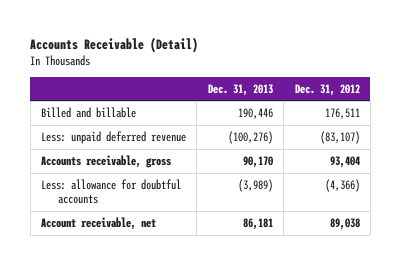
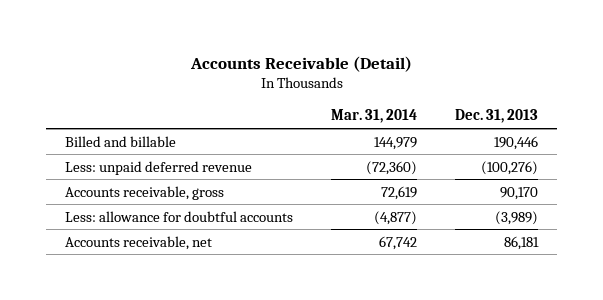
[294,83,360,96] Dec. 31, 2012 -> none
none -> [331,109,418,124] Mar. 31, 2014
[41,216,157,230] Account receivable, net -> [65,235,213,250] Accounts receivable, net

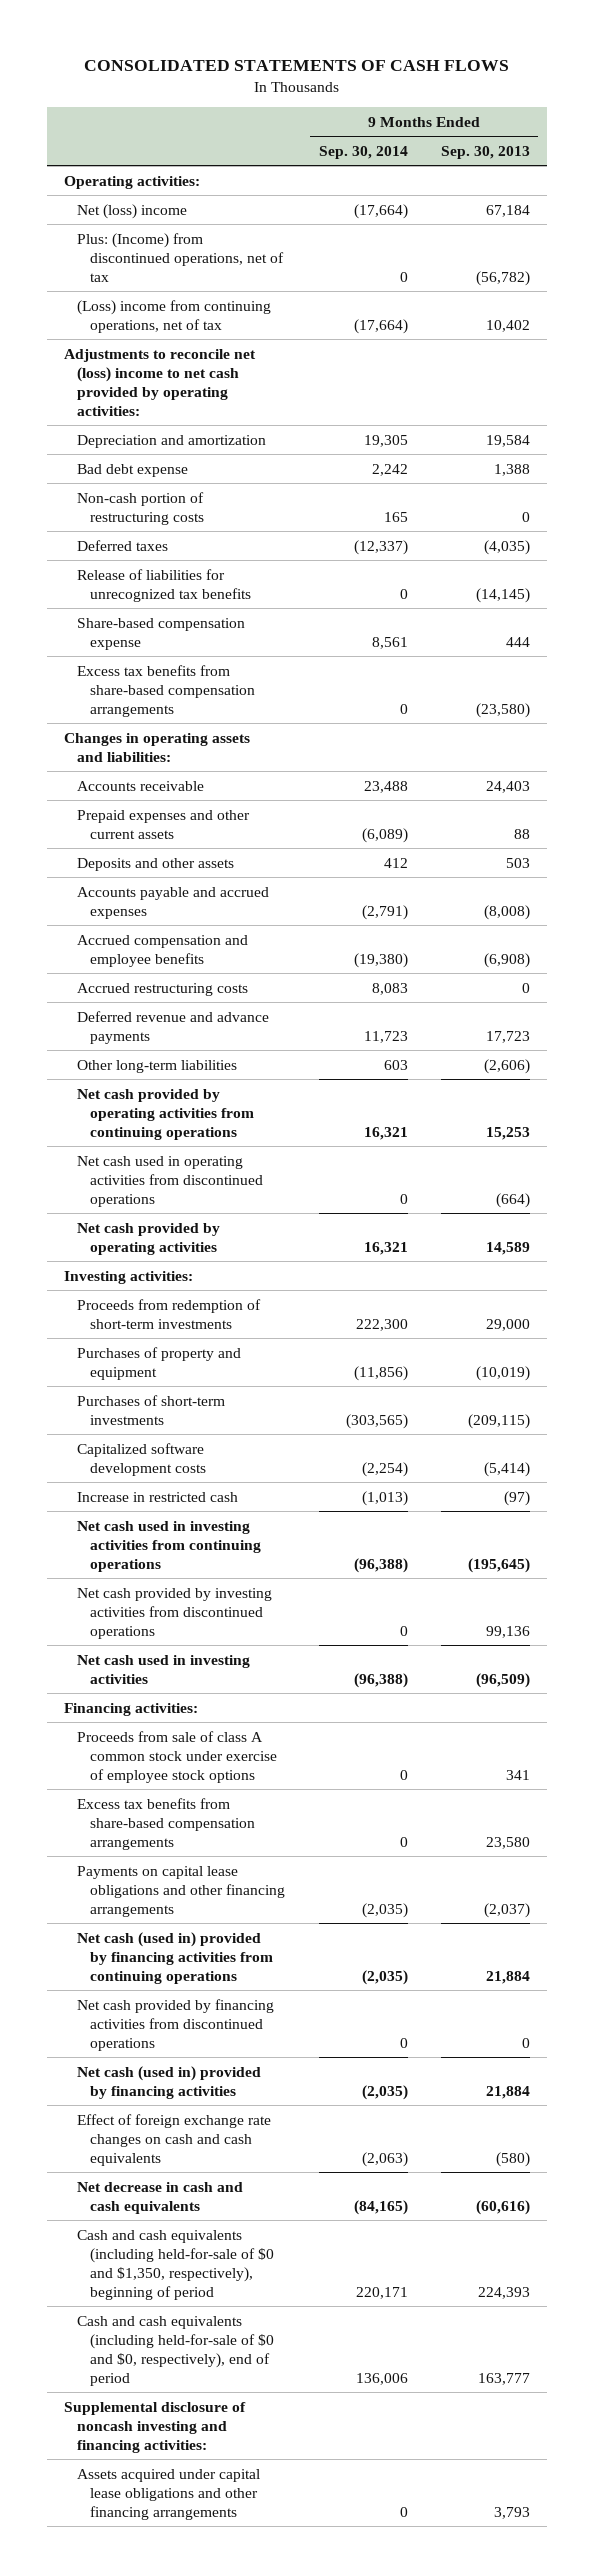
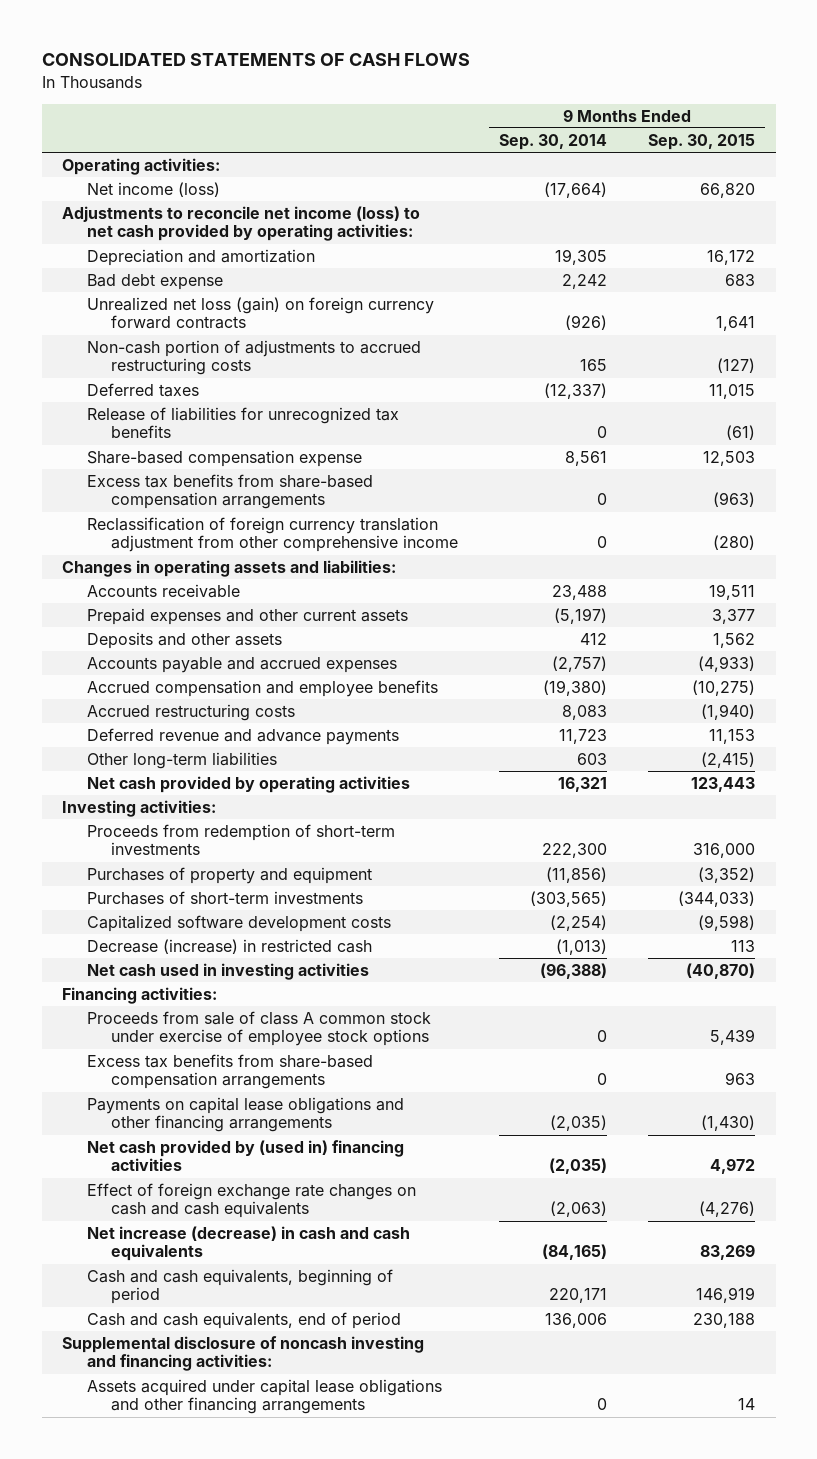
[441,145,531,159] Sep. 30, 2013 -> none
none -> [647,133,755,150] Sep. 30, 2015
[77,232,285,282] Plus: (Income) from discontinued operations, net of tax -> none
[77,299,272,333] (Loss) income from continuing operations, net of tax -> none
[77,203,188,219] Net (loss) income -> [86,181,220,197] Net income (loss)
[64,348,257,416] Adjustments to reconcile net (loss) income to net cash provided by operating activities: -> [62,205,421,242] Adjustments to reconcile net income (loss) to net cash provided by operating activities:
none -> [86,296,434,330] Unrealized net loss (gain) on foreign currency forward contracts
[77,491,205,525] Non-cash portion of restructuring costs -> [86,339,421,376] Non-cash portion of adjustments to accrued restructuring costs
none -> [86,516,458,553] Reclassification of foreign currency translation adjustment from other comprehensive income
[361,827,408,843] (6,089) -> [553,607,607,624] (5,197)
[361,904,408,920] (2,791) -> [551,655,607,672] (2,757)
[77,1088,255,1140] Net cash provided by operating activities from continuing operations -> none
[77,1155,264,1207] Net cash used in operating activities from discontinued operations -> none
[77,1520,262,1572] Net cash used in investing activities from continuing operations -> none
[77,1587,273,1639] Net cash provided by investing activities from discontinued operations -> none
[77,1491,239,1502] Increase in restricted cash -> [86,938,372,954] Decrease (increase) in restricted cash
[77,1998,275,2051] Net cash provided by financing activities from discontinued operations -> none
[77,2065,262,2099] Net cash (used in) provided by financing activities -> none
[77,1931,274,1984] Net cash (used in) provided by financing activities from continuing operations -> [86,1139,404,1172] Net cash provided by (used in) financing activities
[77,2181,244,2214] Net decrease in cash and cash equivalents -> [86,1225,410,1262] Net increase (decrease) in cash and cash equivalents
[77,2229,275,2300] Cash and cash equivalents (including held-for-sale of $0 and $1,350, respectively), beginning of period -> [86,1268,393,1305] Cash and cash equivalents, beginning of period
[77,2315,275,2386] Cash and cash equivalents (including held-for-sale of $0 and $0, respectively), end of period -> [86,1311,401,1329] Cash and cash equivalents, end of period

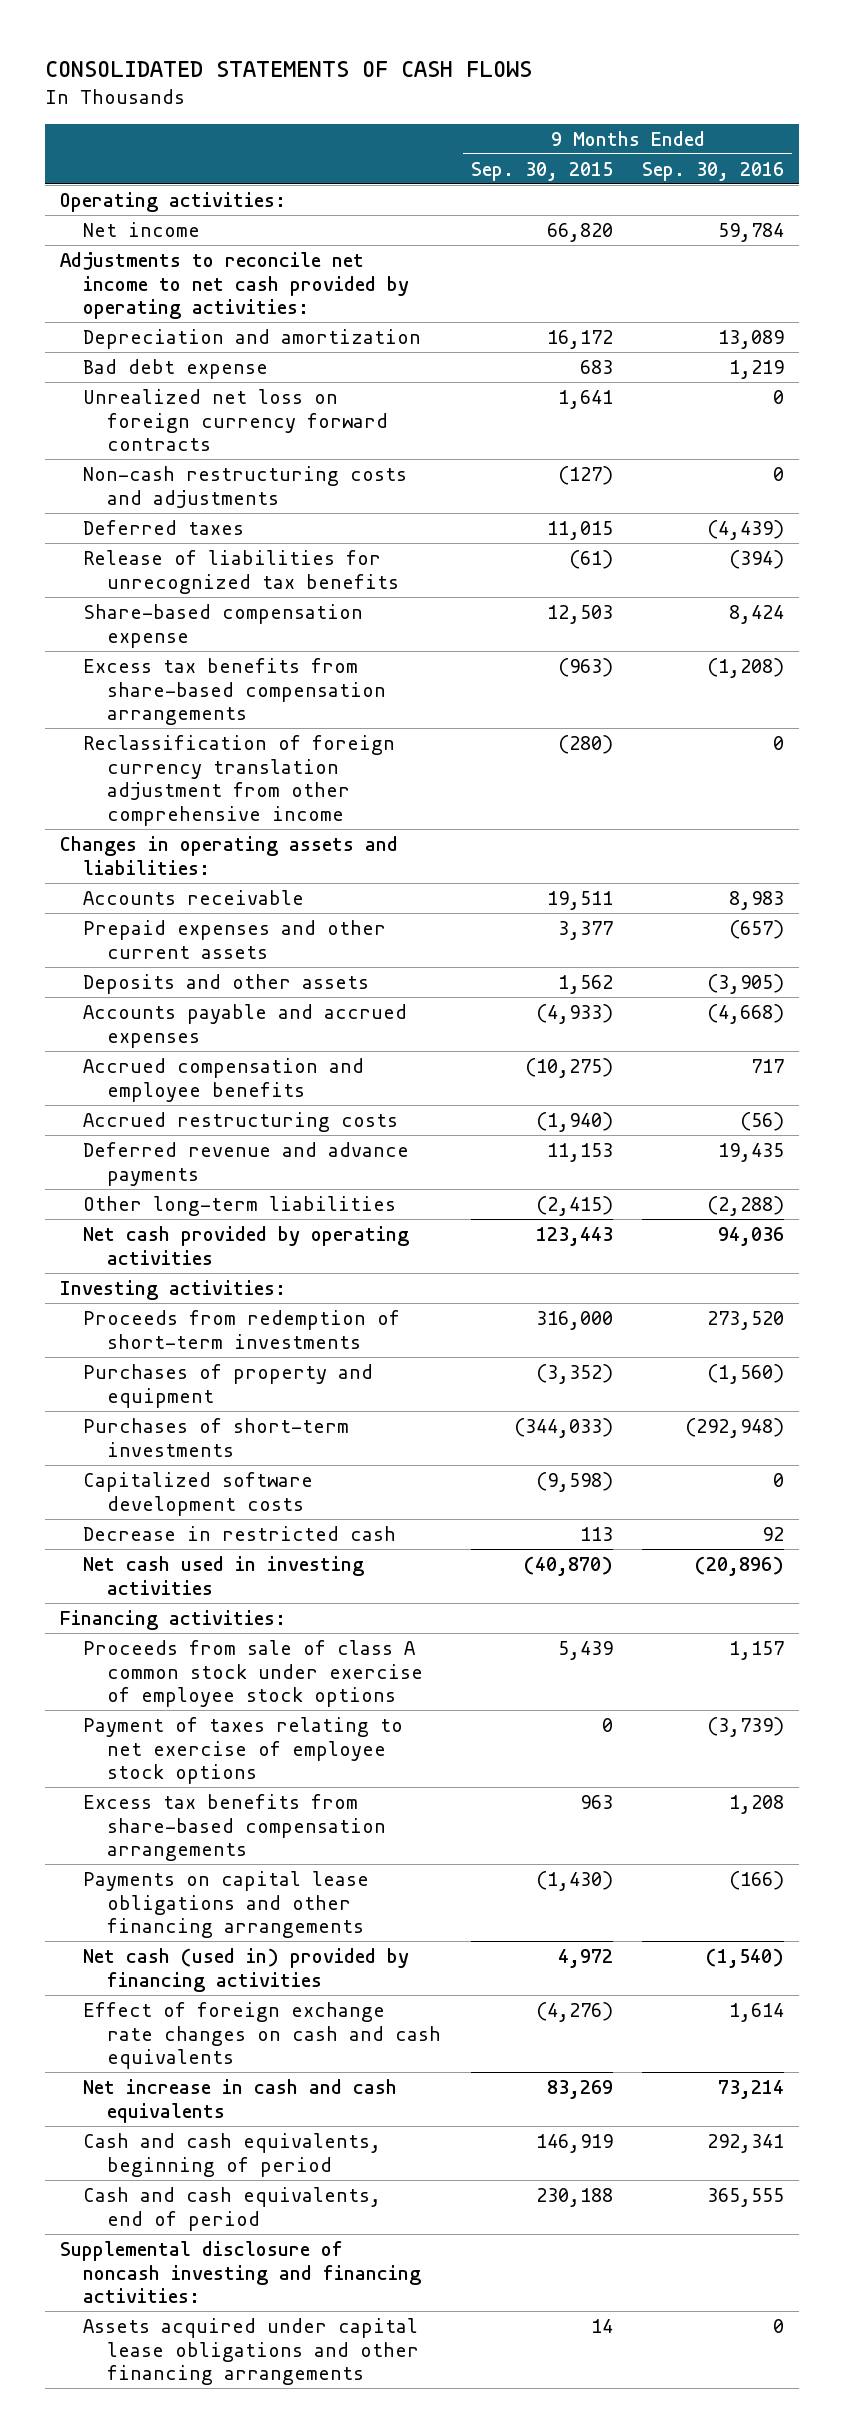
[498,133,607,150] Sep. 30, 2014 -> none
none -> [642,161,785,181] Sep. 30, 2016
[86,181,220,197] Net income (loss) -> [83,221,201,237] Net income
[62,205,421,242] Adjustments to reconcile net income (loss) to net cash provided by operating activities: -> [60,251,410,320] Adjustments to reconcile net income to net cash provided by operating activities:
[86,296,434,330] Unrealized net loss (gain) on foreign currency forward contracts -> [83,388,388,452] Unrealized net loss on foreign currency forward contracts
[86,339,421,376] Non-cash portion of adjustments to accrued restructuring costs -> [83,465,408,508] Non-cash restructuring costs and adjustments
[86,938,372,954] Decrease (increase) in restricted cash -> [83,1525,397,1541] Decrease in restricted cash
none -> [83,1716,404,1785] Payment of taxes relating to net exercise of employee stock options
[86,1139,404,1172] Net cash provided by (used in) financing activities -> [83,1947,410,1992] Net cash (used in) provided by financing activities
[86,1225,410,1262] Net increase (decrease) in cash and cash equivalents -> [83,2078,398,2123] Net increase in cash and cash equivalents

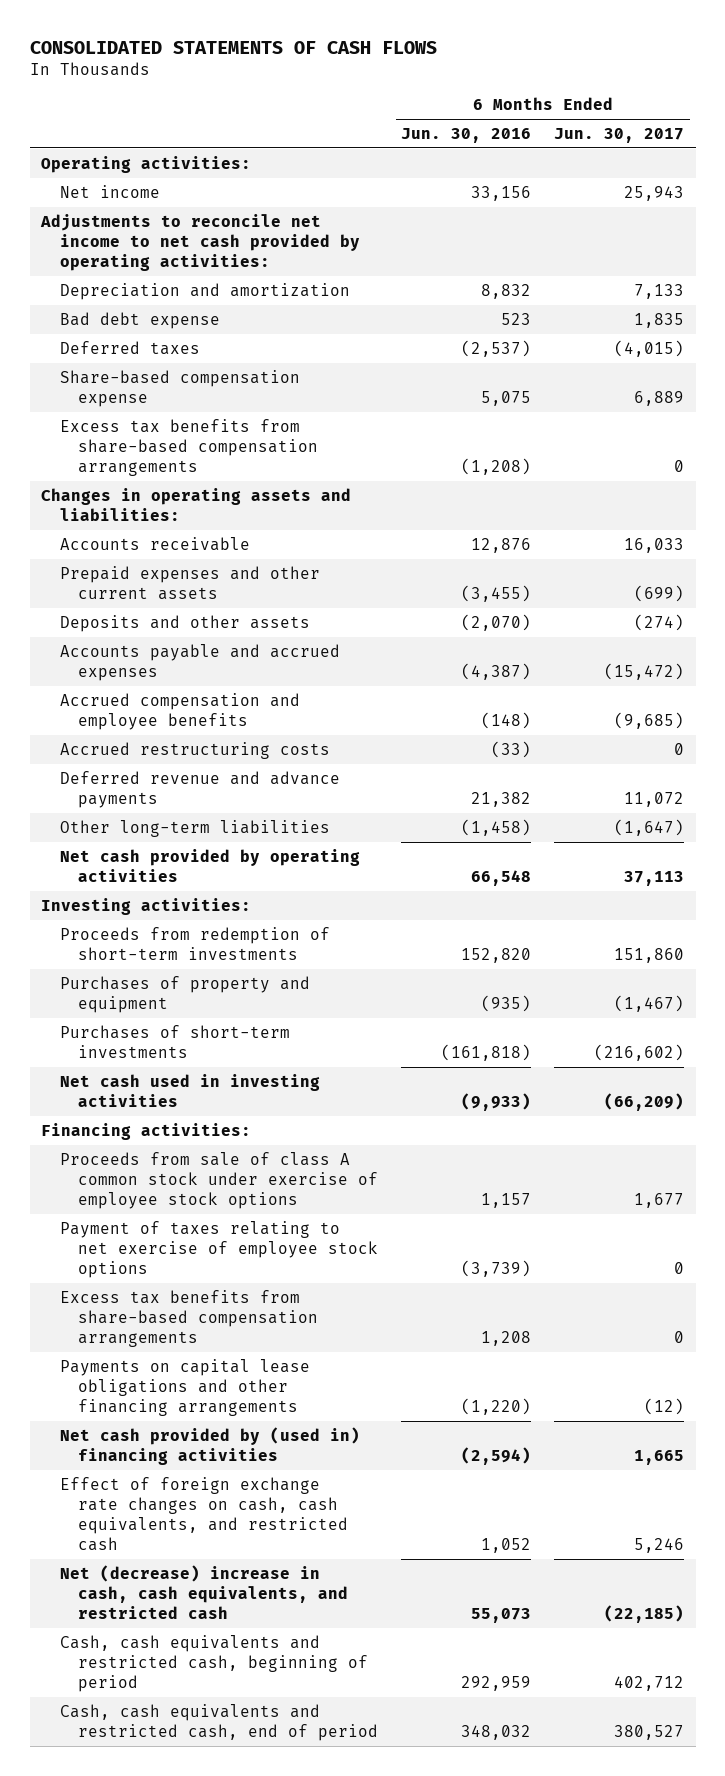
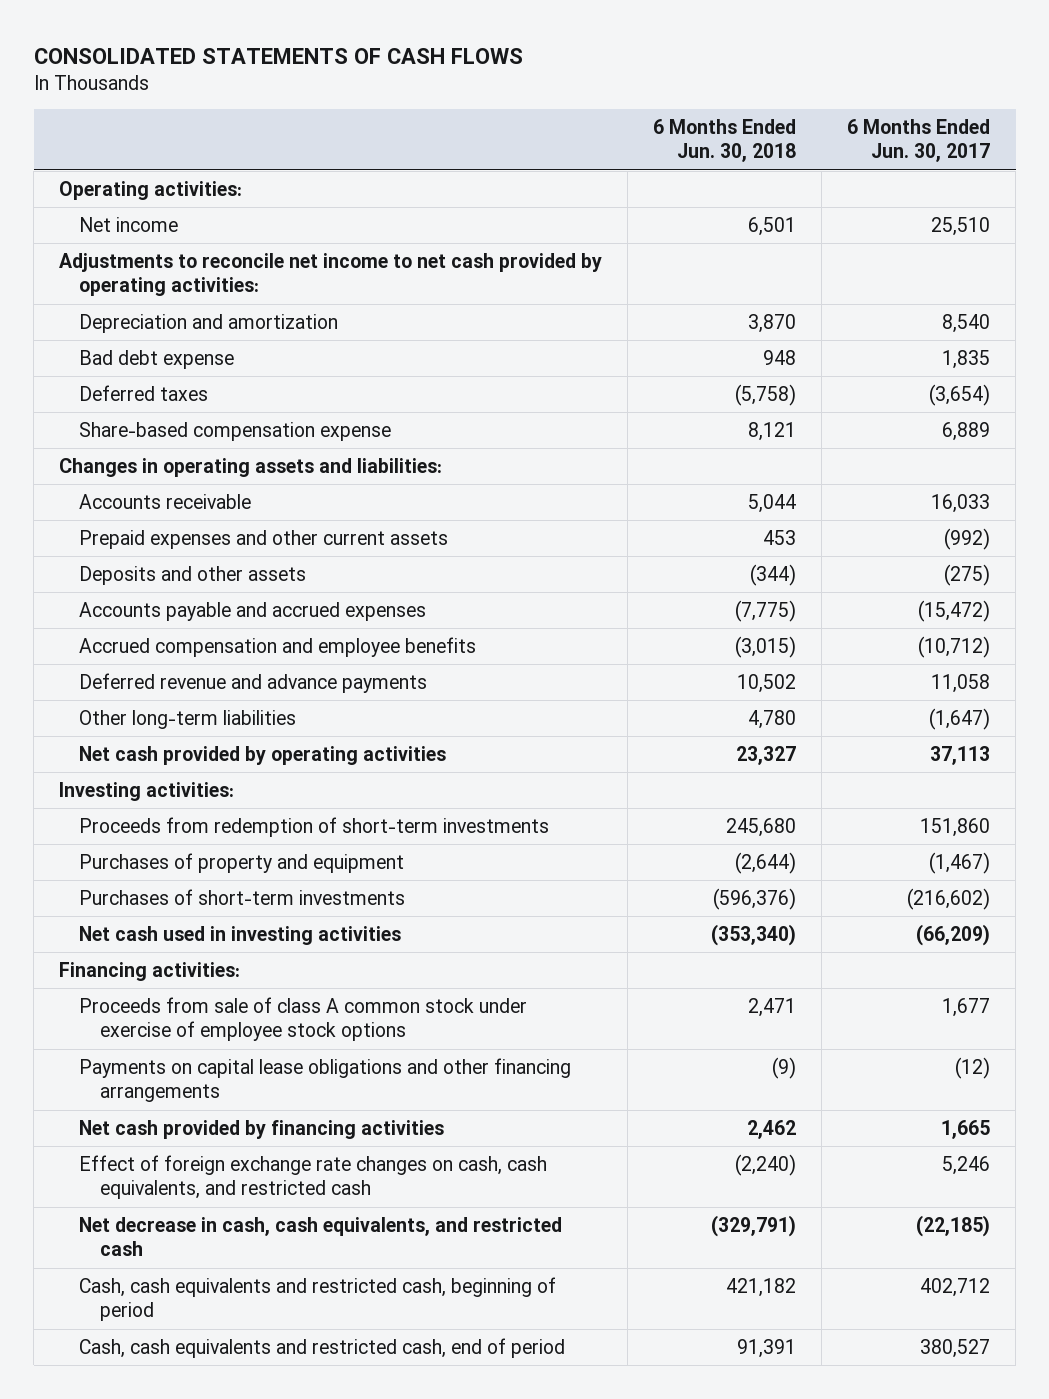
[401,127,532,143] Jun. 30, 2016 -> none
none -> [653,118,797,163] 6 Months Ended Jun. 30, 2018
[624,185,685,201] 25,943 -> [931,217,991,237] 25,510
[634,283,685,299] 7,133 -> [942,314,991,334] 8,540
[614,339,685,357] (4,015) -> [929,384,991,407] (3,654)
[59,418,319,477] Excess tax benefits from share-based compensation arrangements -> none
[634,585,685,603] (699) -> [944,528,991,551] (992)
[634,613,685,631] (274) -> [944,564,991,587] (275)
[59,741,330,759] Accrued restructuring costs -> none
[614,712,685,730] (9,685) -> [918,636,991,659] (10,712)
[624,792,685,808] 11,072 -> [931,674,991,694] 11,058
[59,1220,379,1279] Payment of taxes relating to net exercise of employee stock options -> none
[59,1289,319,1348] Excess tax benefits from share-based compensation arrangements -> none
[59,1426,360,1466] Net cash provided by (used in) financing activities -> [79,1120,445,1140] Net cash provided by financing activities
[59,1564,349,1620] Net (decrease) increase in cash, cash equivalents, and restricted cash -> [79,1217,563,1257] Net decrease in cash, cash equivalents, and restricted cash

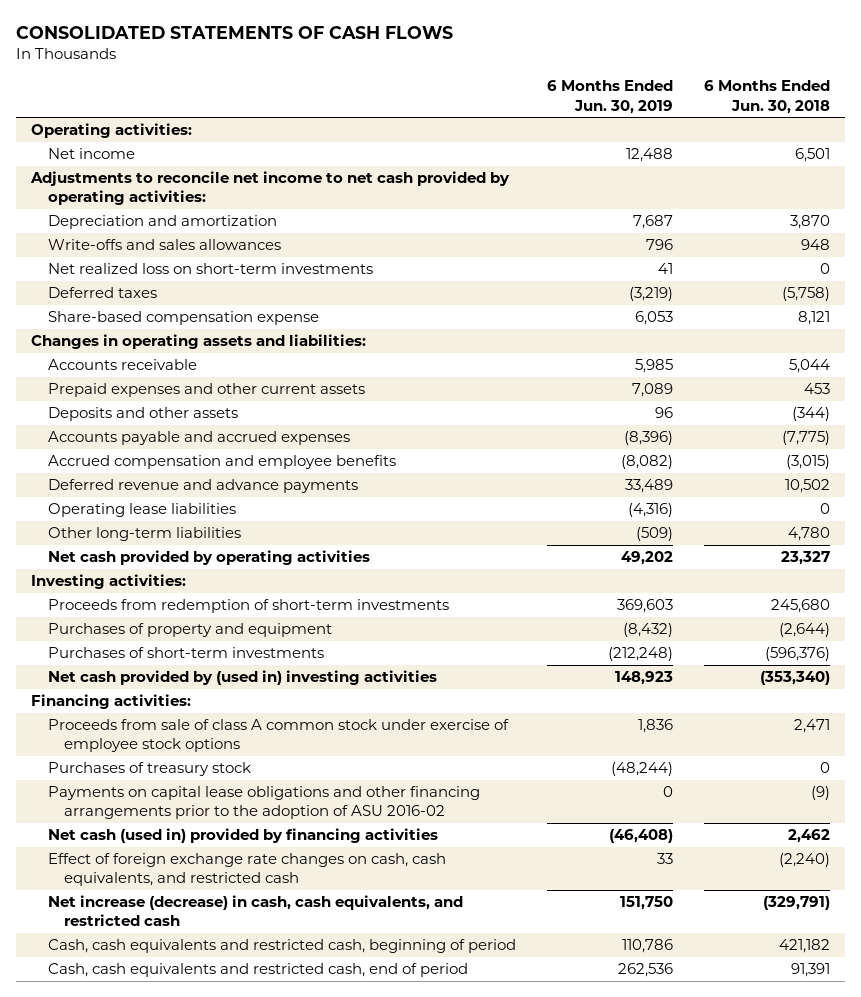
[847,118,991,163] 6 Months Ended Jun. 30, 2017 -> none
none -> [546,80,673,114] 6 Months Ended Jun. 30, 2019
[79,350,235,370] Bad debt expense -> [47,239,281,251] Write-offs and sales allowances
none -> [47,263,373,275] Net realized loss on short-term investments
none -> [47,503,236,518] Operating lease liabilities
[79,926,402,946] Net cash used in investing activities -> [47,670,437,686] Net cash provided by (used in) investing activities
none -> [47,762,251,777] Purchases of treasury stock
[79,1058,572,1103] Payments on capital lease obligations and other financing arrangements -> [47,786,480,820] Payments on capital lease obligations and other financing arrangements prior to the adoption of ASU 2016-02
[79,1120,445,1140] Net cash provided by financing activities -> [47,828,438,844] Net cash (used in) provided by financing activities
[79,1217,563,1257] Net decrease in cash, cash equivalents, and restricted cash -> [47,895,463,927] Net increase (decrease) in cash, cash equivalents, and restricted cash

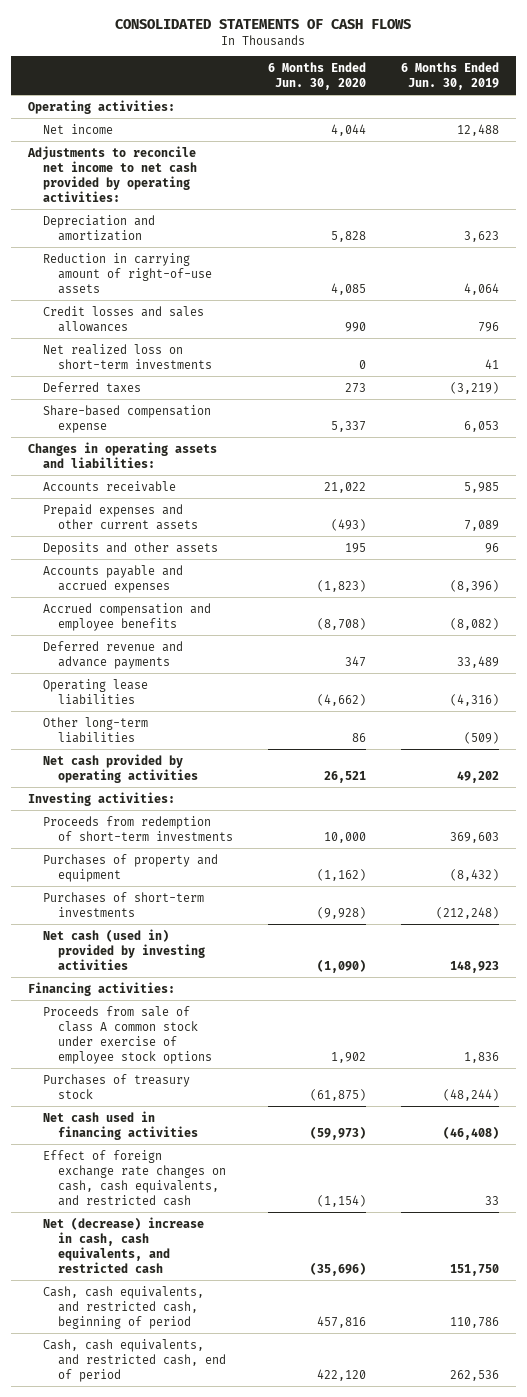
[703,80,830,114] 6 Months Ended Jun. 30, 2018 -> none
none -> [267,61,366,91] 6 Months Ended Jun. 30, 2020
[632,215,673,230] 7,687 -> [463,230,499,242] 3,623
none -> [42,252,212,294] Reduction in carrying amount of right-of-use assets
[47,239,281,251] Write-offs and sales allowances -> [42,305,204,332] Credit losses and sales allowances
[47,670,437,686] Net cash provided by (used in) investing activities -> [42,928,205,970] Net cash (used in) provided by investing activities
[47,786,480,820] Payments on capital lease obligations and other financing arrangements prior to the adoption of ASU 2016-02 -> none
[47,828,438,844] Net cash (used in) provided by financing activities -> [42,1110,198,1140] Net cash used in financing activities
[47,895,463,927] Net increase (decrease) in cash, cash equivalents, and restricted cash -> [42,1216,204,1273] Net (decrease) increase in cash, cash equivalents, and restricted cash
[47,939,516,954] Cash, cash equivalents and restricted cash, beginning of period -> [42,1285,204,1329] Cash, cash equivalents, and restricted cash, beginning of period
[47,963,468,978] Cash, cash equivalents and restricted cash, end of period -> [42,1338,226,1382] Cash, cash equivalents, and restricted cash, end of period

